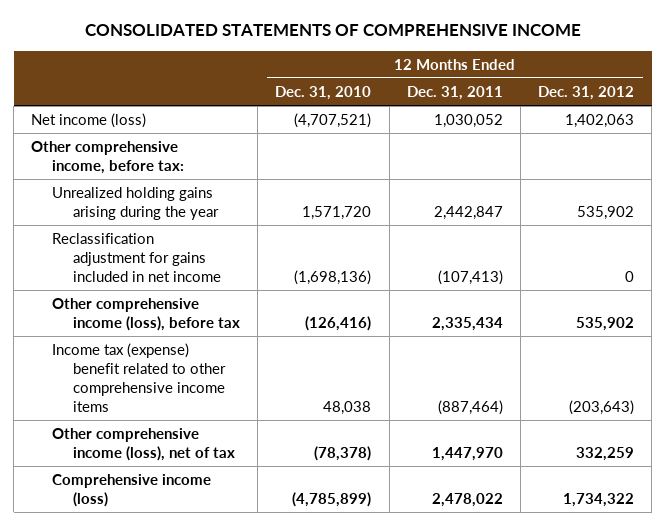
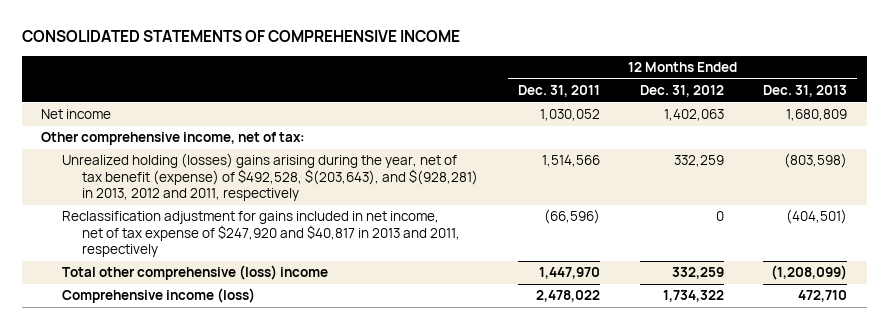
[275,85,372,100] Dec. 31, 2010 -> none
none -> [763,84,848,97] Dec. 31, 2013
[52,232,222,282] Reclassification adjustment for gains included in net income -> none
[52,297,241,331] Other comprehensive income (loss), before tax -> none
[52,342,227,412] Income tax (expense) benefit related to other comprehensive income items -> none
[31,112,147,128] Net income (loss) -> [41,109,112,120] Net income
[31,140,185,174] Other comprehensive income, before tax: -> [41,132,306,146] Other comprehensive income, net of tax:
[52,186,220,220] Unrealized holding gains arising during the year -> [61,153,479,202] Unrealized holding (losses) gains arising during the year, net of tax benefit (expense) of $492,528, $(203,643), and $(928,281) in 2013, 2012 and 2011, respectively
[433,205,503,220] 2,442,847 -> [541,155,600,168] 1,514,566
[577,205,635,220] 535,902 -> [673,155,724,168] 332,259
none -> [61,211,461,258] Reclassification adjustment for gains included in net income, net of tax expense of $247,920 and $40,817 in 2013 and 2011, respectively
[52,427,236,461] Other comprehensive income (loss), net of tax -> [61,265,328,281] Total other comprehensive (loss) income

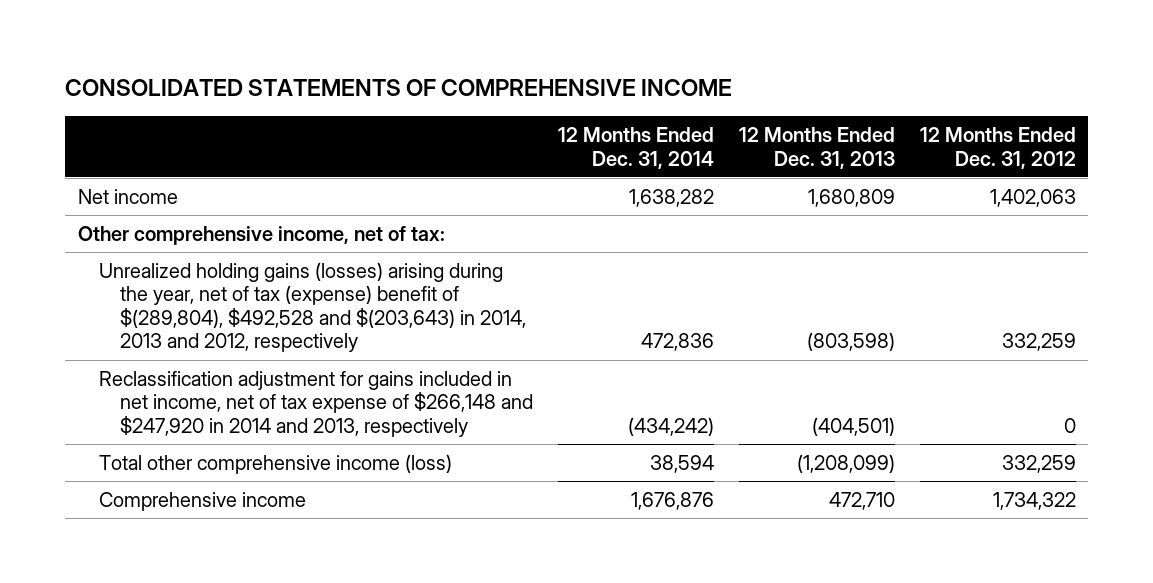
[517,84,600,97] Dec. 31, 2011 -> none
none -> [558,127,715,169] 12 Months Ended Dec. 31, 2014
[61,153,479,202] Unrealized holding (losses) gains arising during the year, net of tax benefit (expense) of $492,528, $(203,643), and $(928,281) in 2013, 2012 and 2011, respectively -> [98,261,527,353] Unrealized holding gains (losses) arising during the year, net of tax (expense) benefit of $(289,804), $492,528 and $(203,643) in 2014, 2013 and 2012, respectively
[61,211,461,258] Reclassification adjustment for gains included in net income, net of tax expense of $247,920 and $40,817 in 2013 and 2011, respectively -> [98,370,534,437] Reclassification adjustment for gains included in net income, net of tax expense of $266,148 and $247,920 in 2014 and 2013, respectively
[61,265,328,281] Total other comprehensive (loss) income -> [98,453,452,474] Total other comprehensive income (loss)
[61,288,255,304] Comprehensive income (loss) -> [98,491,306,511] Comprehensive income

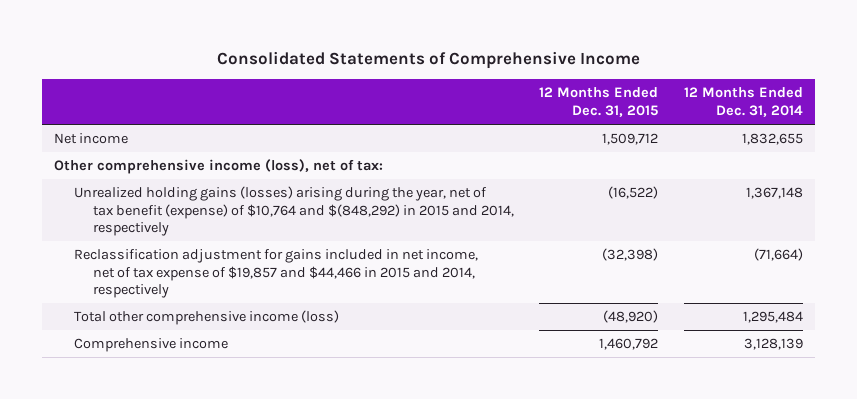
[65,79,733,97] CONSOLIDATED STATEMENTS OF COMPREHENSIVE INCOME -> [216,51,640,70] Consolidated Statements of Comprehensive Income
[738,127,895,169] 12 Months Ended Dec. 31, 2013 -> none
[919,127,1076,169] 12 Months Ended Dec. 31, 2012 -> none
none -> [539,87,659,118] 12 Months Ended Dec. 31, 2015
[629,188,715,207] 1,638,282 -> [741,133,803,146] 1,832,655
[77,225,445,245] Other comprehensive income, net of tax: -> [54,159,384,175] Other comprehensive income (loss), net of tax:
[98,261,527,353] Unrealized holding gains (losses) arising during the year, net of tax (expense) benefit of $(289,804), $492,528 and $(203,643) in 2014, 2013 and 2012, respectively -> [73,186,514,237] Unrealized holding gains (losses) arising during the year, net of tax benefit (expense) of $10,764 and $(848,292) in 2015 and 2014, respectively
[641,333,715,352] 472,836 -> [745,187,803,200] 1,367,148
[98,370,534,437] Reclassification adjustment for gains included in net income, net of tax expense of $266,148 and $247,920 in 2014 and 2013, respectively -> [73,249,478,299] Reclassification adjustment for gains included in net income, net of tax expense of $19,857 and $44,466 in 2015 and 2014, respectively
[628,416,715,436] (434,242) -> [753,248,803,262] (71,664)
[650,454,715,473] 38,594 -> [742,311,803,324] 1,295,484
[631,491,715,510] 1,676,876 -> [743,338,803,351] 3,128,139

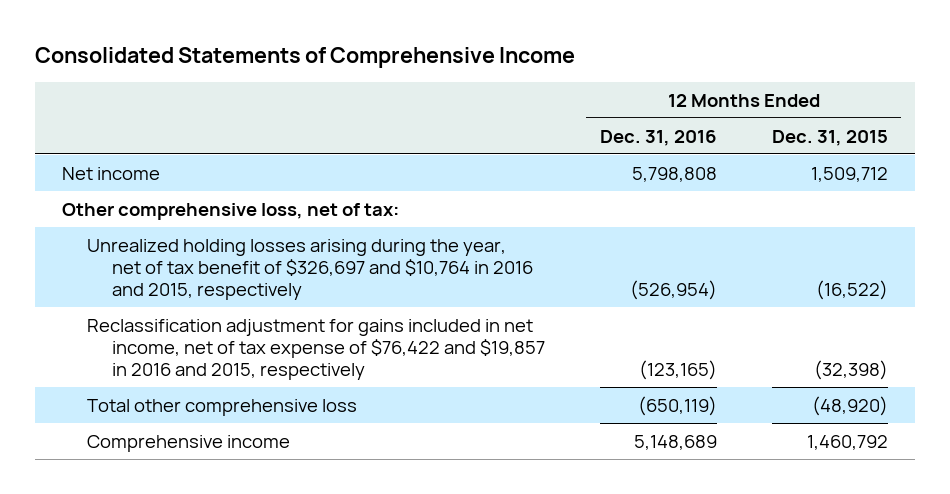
[683,87,803,118] 12 Months Ended Dec. 31, 2014 -> none
none -> [599,129,717,146] Dec. 31, 2016
[54,159,384,175] Other comprehensive income (loss), net of tax: -> [62,202,400,220] Other comprehensive loss, net of tax:
[73,186,514,237] Unrealized holding gains (losses) arising during the year, net of tax benefit (expense) of $10,764 and $(848,292) in 2015 and 2014, respectively -> [86,238,533,301] Unrealized holding losses arising during the year, net of tax benefit of $326,697 and $10,764 in 2016 and 2015, respectively
[73,249,478,299] Reclassification adjustment for gains included in net income, net of tax expense of $19,857 and $44,466 in 2015 and 2014, respectively -> [86,318,545,381] Reclassification adjustment for gains included in net income, net of tax expense of $76,422 and $19,857 in 2016 and 2015, respectively
[73,310,339,326] Total other comprehensive income (loss) -> [86,398,357,416] Total other comprehensive loss

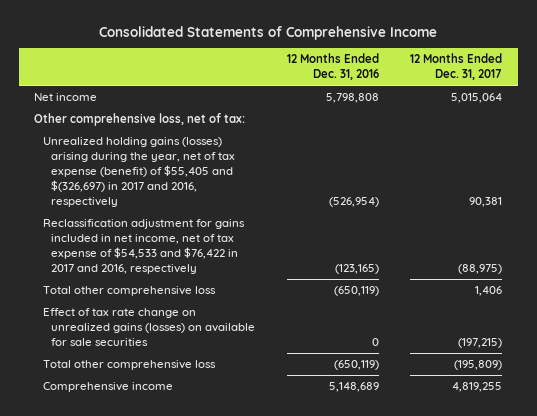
[771,129,888,146] Dec. 31, 2015 -> none
none -> [410,53,503,81] 12 Months Ended Dec. 31, 2017
[86,238,533,301] Unrealized holding losses arising during the year, net of tax benefit of $326,697 and $10,764 in 2016 and 2015, respectively -> [42,137,236,207] Unrealized holding gains (losses) arising during the year, net of tax expense (benefit) of $55,405 and $(326,697) in 2017 and 2016, respectively
[86,318,545,381] Reclassification adjustment for gains included in net income, net of tax expense of $76,422 and $19,857 in 2016 and 2015, respectively -> [42,219,245,274] Reclassification adjustment for gains included in net income, net of tax expense of $54,533 and $76,422 in 2017 and 2016, respectively
none -> [42,308,256,346] Effect of tax rate change on unrealized gains (losses) on available for sale securities
none -> [42,360,216,371] Total other comprehensive loss

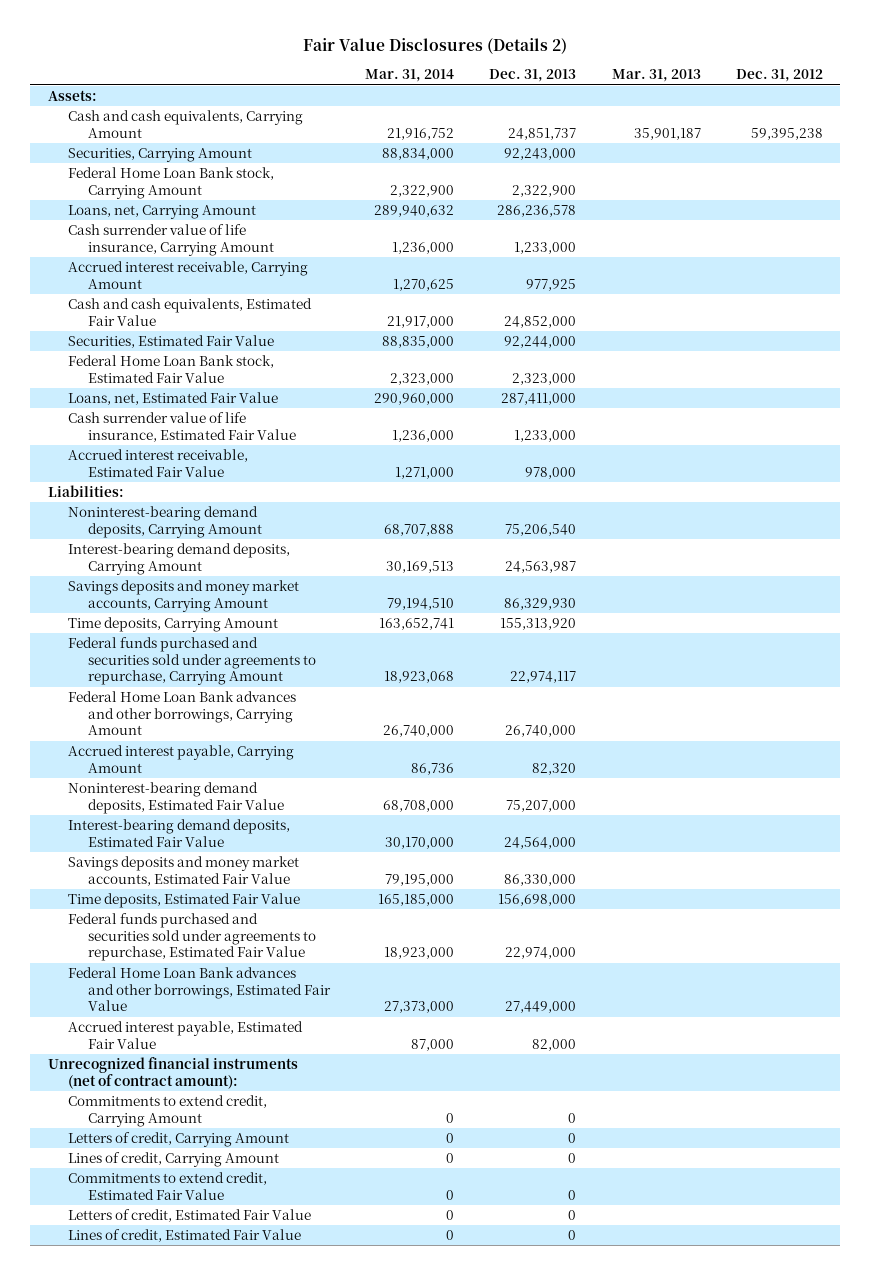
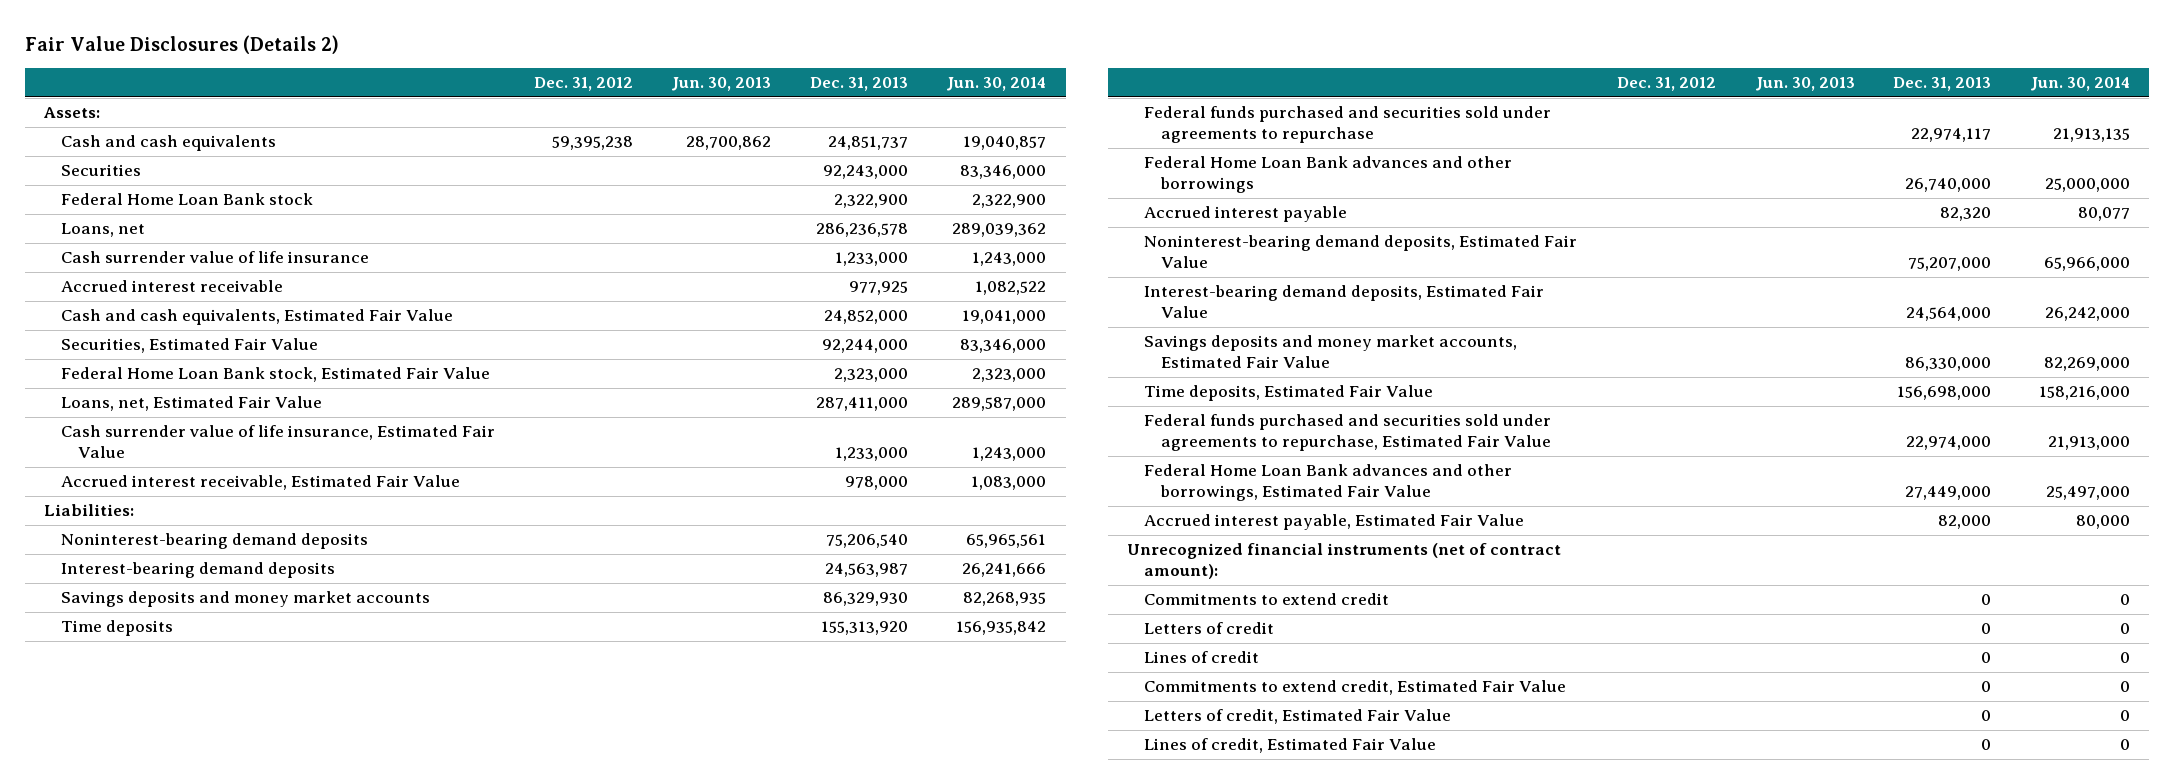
[365,69,455,83] Mar. 31, 2014 -> none
[611,69,701,83] Mar. 31, 2013 -> none
none -> [671,77,772,92] Jun. 30, 2013
none -> [946,77,1047,92] Jun. 30, 2014
[68,110,304,138] Cash and cash equivalents, Carrying Amount -> [61,135,277,152] Cash and cash equivalents
[68,148,253,163] Securities, Carrying Amount -> [61,164,142,177] Securities
[68,167,275,199] Federal Home Loan Bank stock, Carrying Amount -> [61,193,314,206] Federal Home Loan Bank stock
[68,205,257,220] Loans, net, Carrying Amount -> [61,223,146,238] Loans, net
[68,224,275,256] Cash surrender value of life insurance, Carrying Amount -> [61,251,370,264] Cash surrender value of life insurance
[68,261,309,289] Accrued interest receivable, Carrying Amount -> [61,280,284,293] Accrued interest receivable
[68,506,263,538] Noninterest-bearing demand deposits, Carrying Amount -> [61,533,369,550] Noninterest-bearing demand deposits
[68,543,291,575] Interest-bearing demand deposits, Carrying Amount -> [61,562,336,579] Interest-bearing demand deposits
[68,580,300,612] Savings deposits and money market accounts, Carrying Amount -> [61,591,431,608] Savings deposits and money market accounts
[68,617,279,633] Time deposits, Carrying Amount -> [61,620,174,637] Time deposits
[68,637,317,686] Federal funds purchased and securities sold under agreements to repurchase, Carrying Amount -> [1144,106,1552,144] Federal funds purchased and securities sold under agreements to repurchase
[68,691,297,736] Federal Home Loan Bank advances and other borrowings, Carrying Amount -> [1144,156,1513,194] Federal Home Loan Bank advances and other borrowings
[68,745,295,773] Accrued interest payable, Carrying Amount -> [1144,206,1348,223] Accrued interest payable
[68,1095,268,1127] Commitments to extend credit, Carrying Amount -> [1144,593,1390,606] Commitments to extend credit
[68,1132,290,1148] Letters of credit, Carrying Amount -> [1144,622,1275,635] Letters of credit
[68,1152,280,1168] Lines of credit, Carrying Amount -> [1144,651,1260,664] Lines of credit

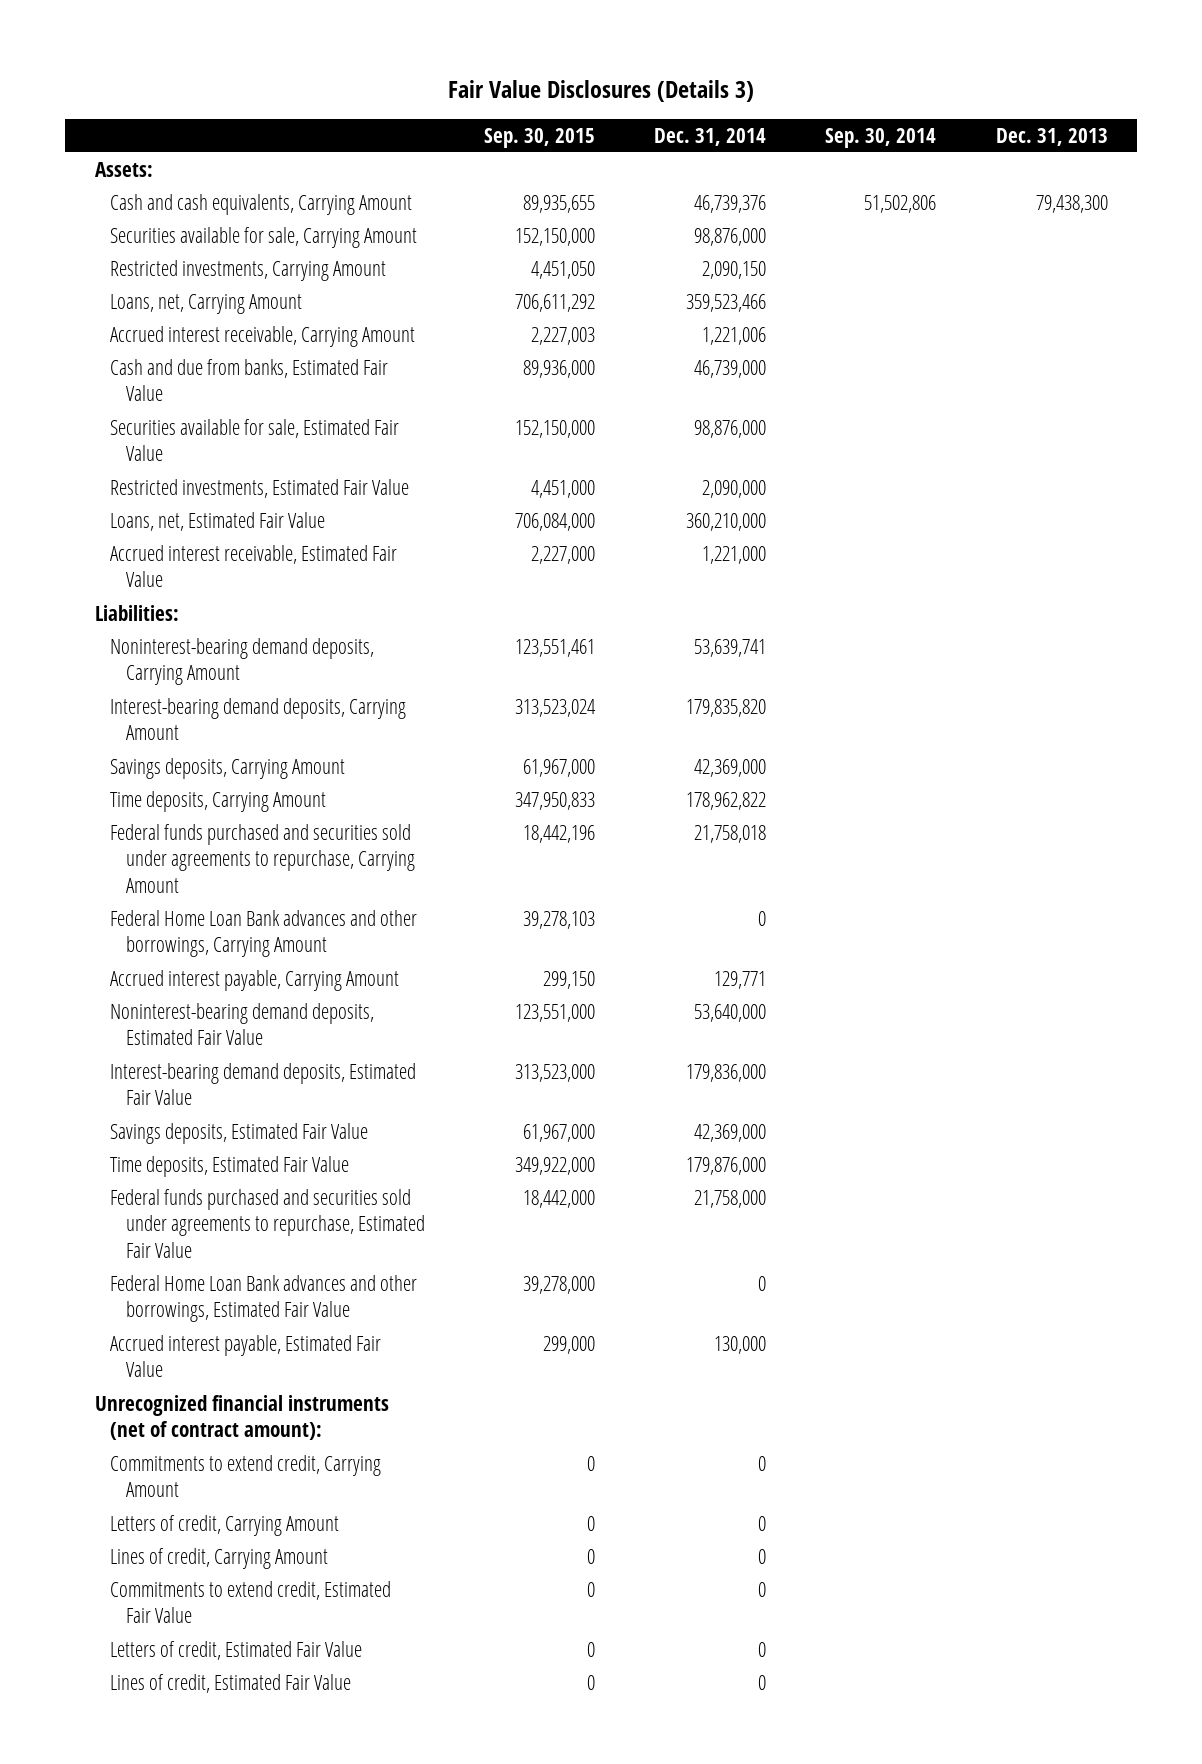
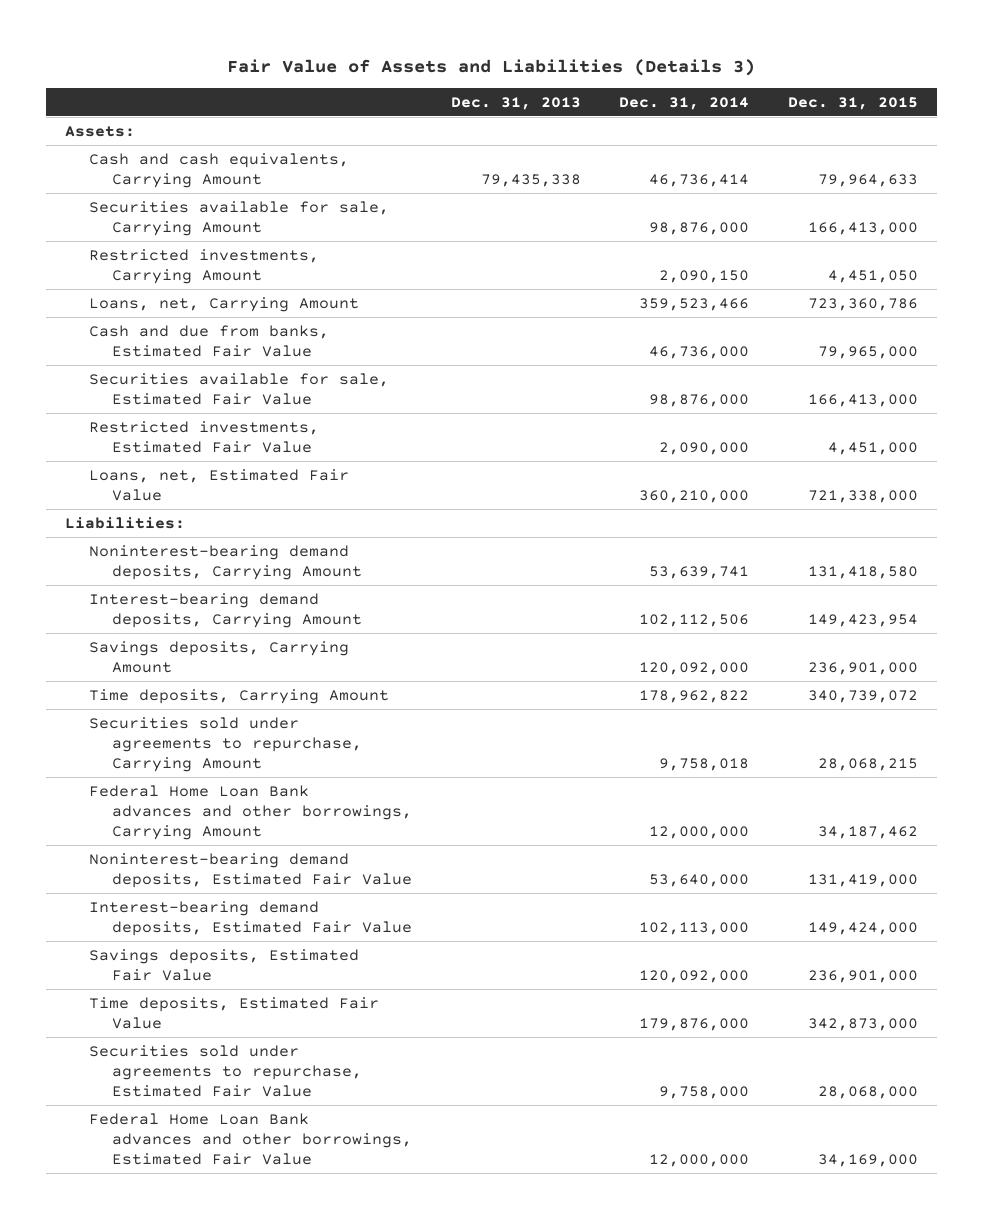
[448,79,755,102] Fair Value Disclosures (Details 3) -> [227,58,756,76] Fair Value of Assets and Liabilities (Details 3)
[484,127,596,148] Sep. 30, 2015 -> none
[825,127,937,148] Sep. 30, 2014 -> none
none -> [787,97,918,111] Dec. 31, 2015
[694,195,767,214] 46,739,376 -> [649,173,750,187] 46,736,414
[1035,195,1108,214] 79,438,300 -> [480,173,581,187] 79,435,338
[110,326,416,348] Accrued interest receivable, Carrying Amount -> none
[694,360,767,379] 46,739,000 -> [649,345,750,359] 46,736,000
[110,545,398,588] Accrued interest receivable, Estimated Fair Value -> none
[686,699,767,718] 179,835,820 -> [639,613,750,627] 102,112,506
[694,759,767,778] 42,369,000 -> [639,661,750,675] 120,092,000
[110,970,400,992] Accrued interest payable, Carrying Amount -> none
[110,824,416,893] Federal funds purchased and securities sold under agreements to repurchase, Carrying Amount -> [88,716,363,772] Securities sold under agreements to repurchase, Carrying Amount
[694,825,767,844] 21,758,018 -> [659,757,750,771] 9,758,018
[758,911,767,927] 0 -> [649,825,750,839] 12,000,000
[686,1064,767,1083] 179,836,000 -> [639,921,750,935] 102,113,000
[694,1124,767,1143] 42,369,000 -> [639,969,750,983] 120,092,000
[110,1335,382,1378] Accrued interest payable, Estimated Fair Value -> none
[94,1395,389,1441] Unrecognized financial instruments (net of contract amount): -> none
[110,1455,382,1498] Commitments to extend credit, Carrying Amount -> none
[110,1515,340,1537] Letters of credit, Carrying Amount -> none
[110,1548,329,1570] Lines of credit, Carrying Amount -> none
[110,1581,392,1624] Commitments to extend credit, Estimated Fair Value -> none
[110,1641,363,1661] Letters of credit, Estimated Fair Value -> none
[110,1674,352,1694] Lines of credit, Estimated Fair Value -> none
[110,1189,426,1258] Federal funds purchased and securities sold under agreements to repurchase, Estimated Fair Value -> [88,1044,363,1097] Securities sold under agreements to repurchase, Estimated Fair Value
[694,1190,767,1209] 21,758,000 -> [659,1085,750,1099] 9,758,000
[758,1276,767,1292] 0 -> [649,1153,750,1167] 12,000,000

